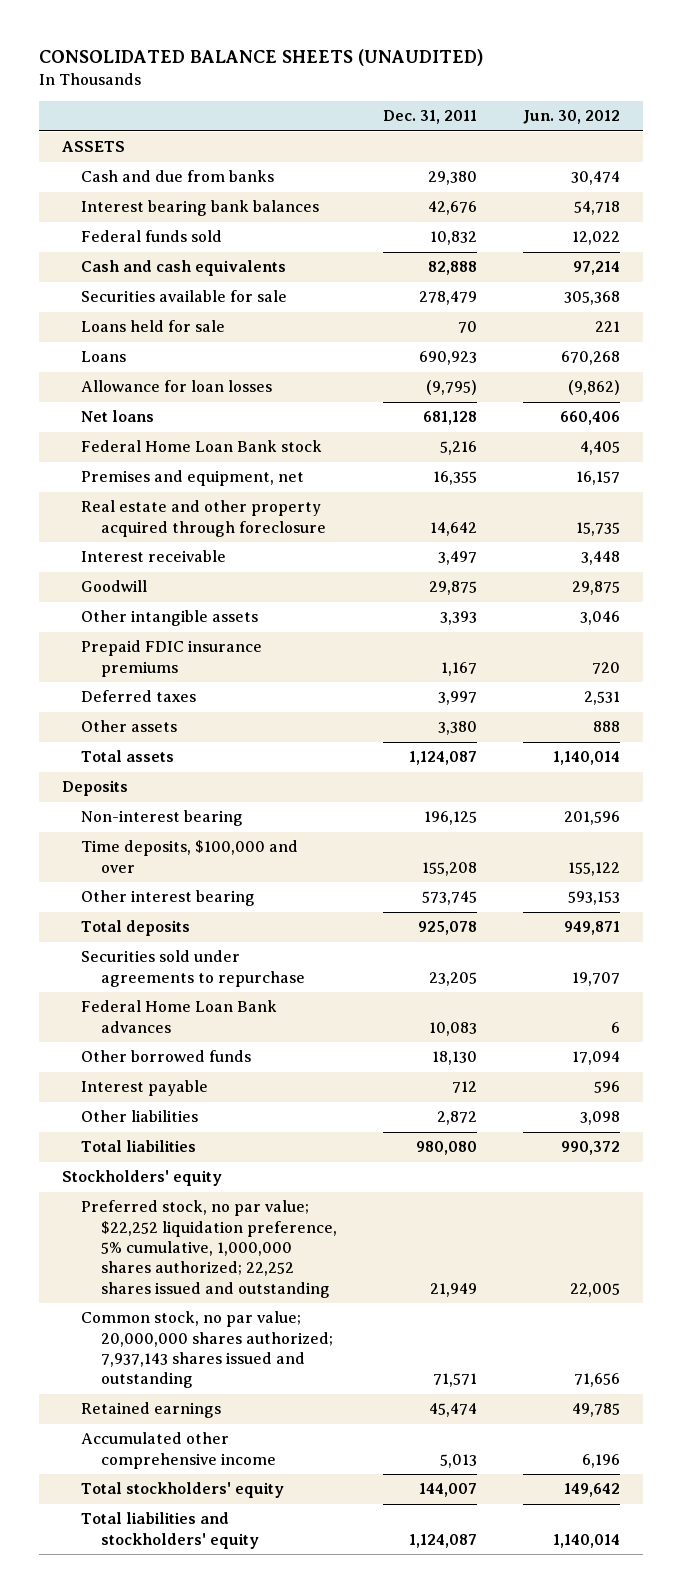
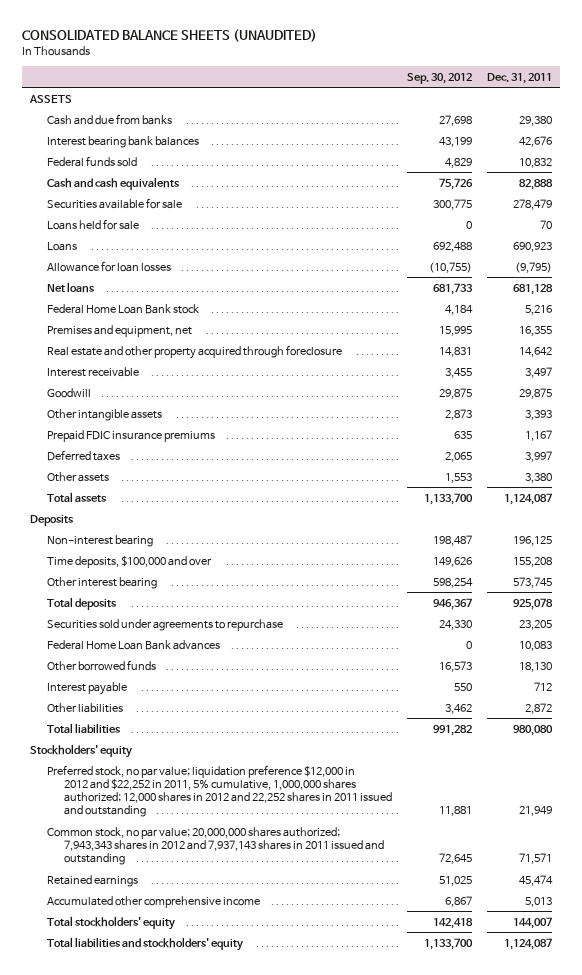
[522,110,620,125] Jun. 30, 2012 -> none
none -> [406,72,472,84] Sep. 30, 2012
[81,1200,337,1298] Preferred stock, no par value; $22,252 liquidation preference, 5% cumulative, 1,000,000 shares authorized; 22,252 shares issued and outstanding -> [46,764,392,818] Preferred stock, no par value; liquidation preference $12,000 in 2012 and $22,252 in 2011, 5% cumulative, 1,000,000 shares authorized; 12,000 shares in 2012 and 22,252 shares in 2011 issued and outstanding
[81,1311,333,1389] Common stock, no par value; 20,000,000 shares authorized; 7,937,143 shares issued and outstanding -> [46,826,384,865] Common stock, no par value; 20,000,000 shares authorized; 7,943,343 shares in 2012 and 7,937,143 shares in 2011 issued and outstanding

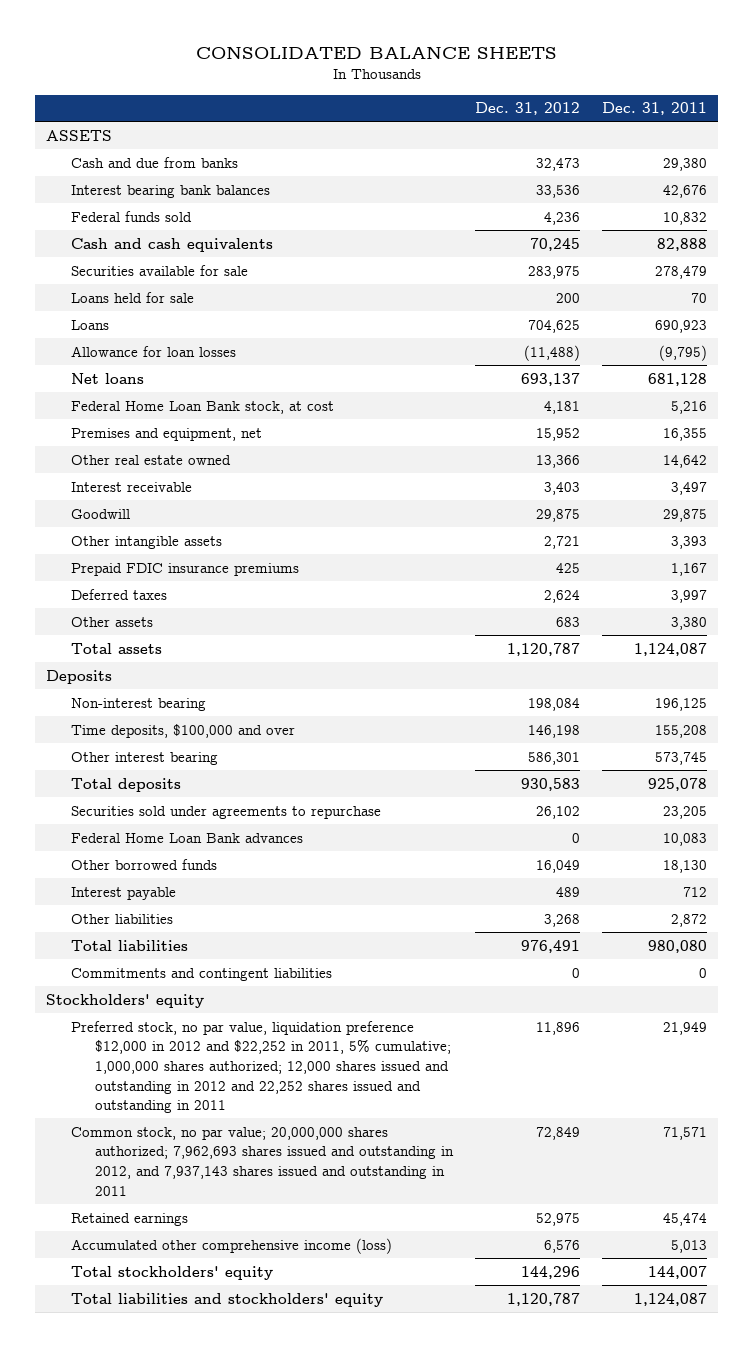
[22,28,318,42] CONSOLIDATED BALANCE SHEETS (UNAUDITED) -> [195,45,557,59] CONSOLIDATED BALANCE SHEETS
[406,72,472,84] Sep. 30, 2012 -> none
none -> [474,102,580,116] Dec. 31, 2012
[46,303,199,314] Federal Home Loan Bank stock -> [70,400,334,414] Federal Home Loan Bank stock, at cost
[46,344,342,359] Real estate and other property acquired through foreclosure -> [70,454,231,465] Other real estate owned
none -> [70,967,332,981] Commitments and contingent liabilities
[46,764,392,818] Preferred stock, no par value; liquidation preference $12,000 in 2012 and $22,252 in 2011, 5% cumulative, 1,000,000 shares authorized; 12,000 shares in 2012 and 22,252 shares in 2011 issued and outstanding -> [70,1020,451,1114] Preferred stock, no par value, liquidation preference $12,000 in 2012 and $22,252 in 2011, 5% cumulative; 1,000,000 shares authorized; 12,000 shares issued and outstanding in 2012 and 22,252 shares issued and outstanding in 2011
[46,826,384,865] Common stock, no par value; 20,000,000 shares authorized; 7,943,343 shares in 2012 and 7,937,143 shares in 2011 issued and outstanding -> [70,1126,454,1196] Common stock, no par value; 20,000,000 shares authorized; 7,962,693 shares issued and outstanding in 2012, and 7,937,143 shares issued and outstanding in 2011
[46,895,260,908] Accumulated other comprehensive income -> [70,1237,392,1254] Accumulated other comprehensive income (loss)

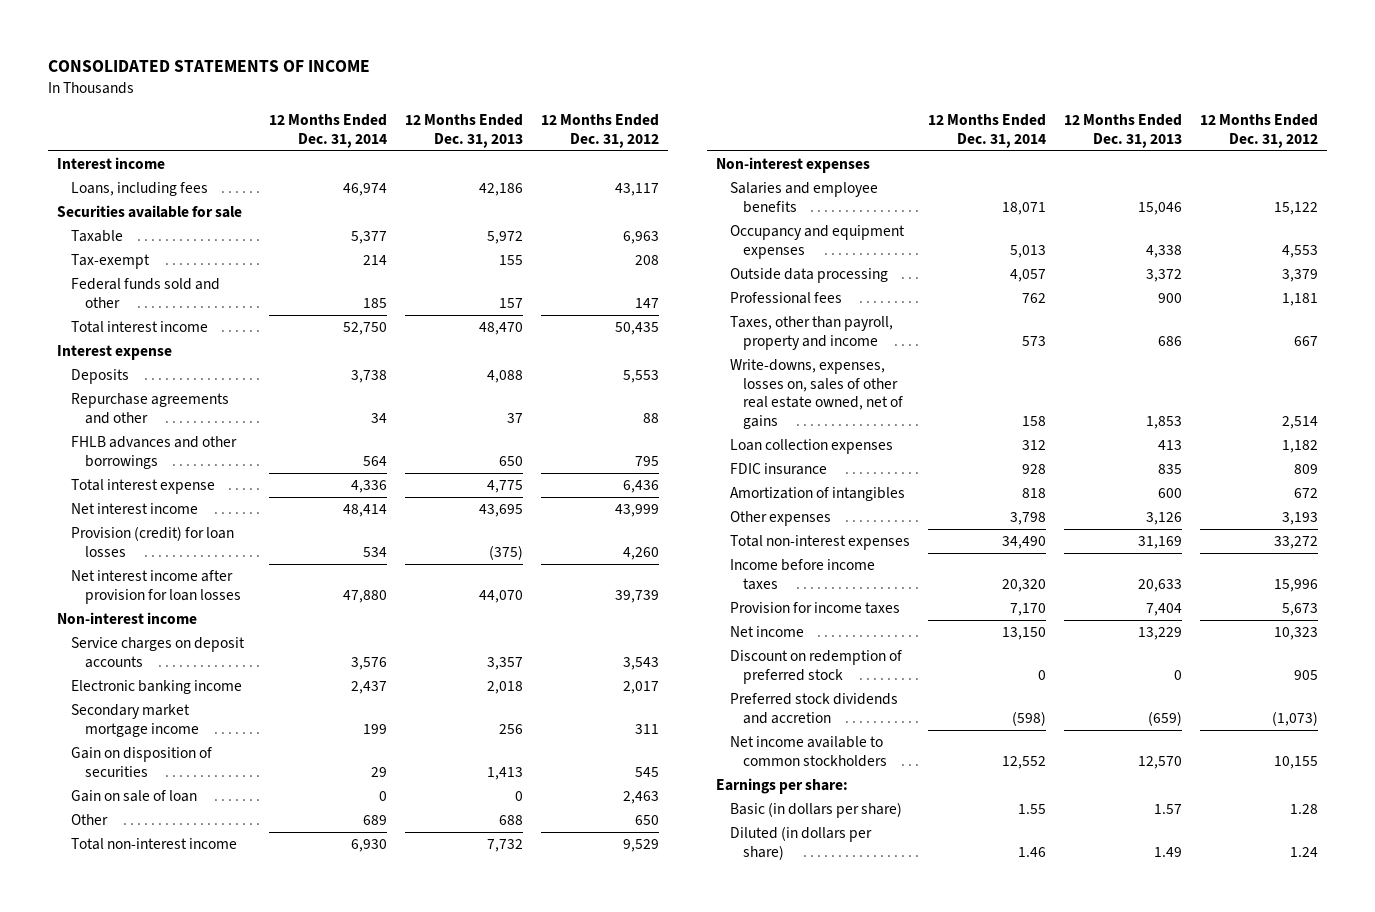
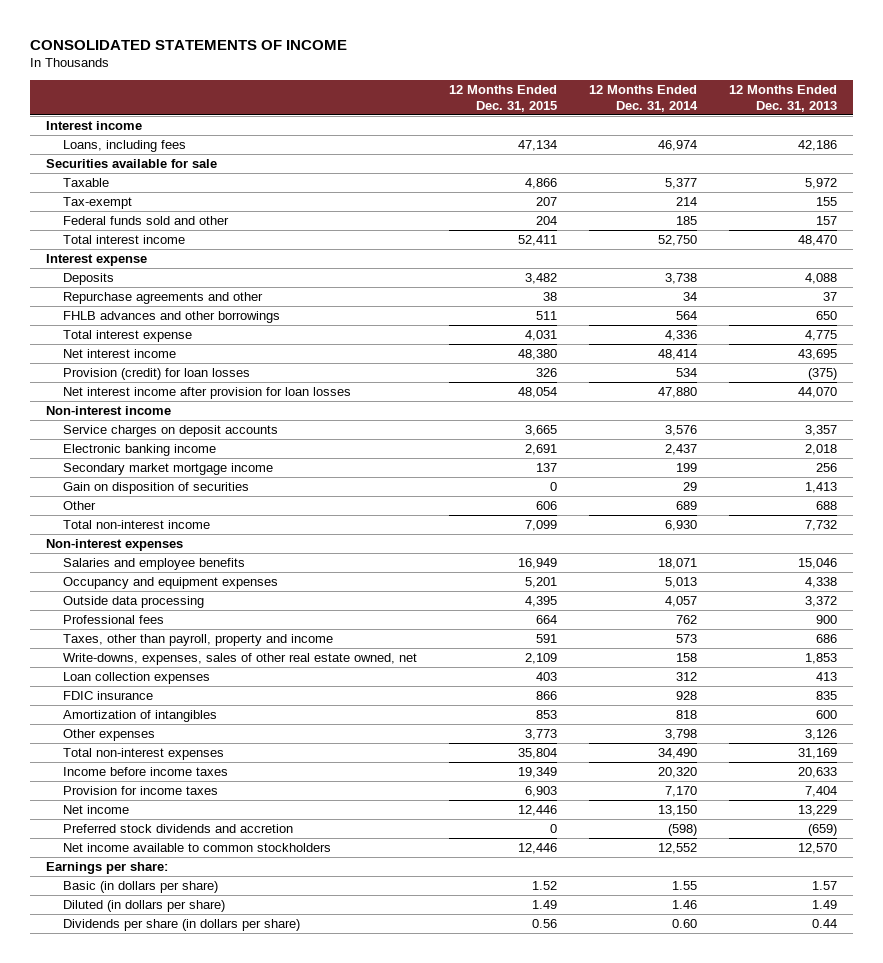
[541,114,660,148] 12 Months Ended Dec. 31, 2012 -> none
none -> [449,85,558,112] 12 Months Ended Dec. 31, 2015
[71,790,198,803] Gain on sale of loan -> none
[729,359,904,429] Write-downs, expenses, losses on, sales of other real estate owned, net of gains -> [63,653,418,666] Write-downs, expenses, sales of other real estate owned, net
[729,650,902,684] Discount on redemption of preferred stock -> none
none -> [63,919,301,932] Dividends per share (in dollars per share)

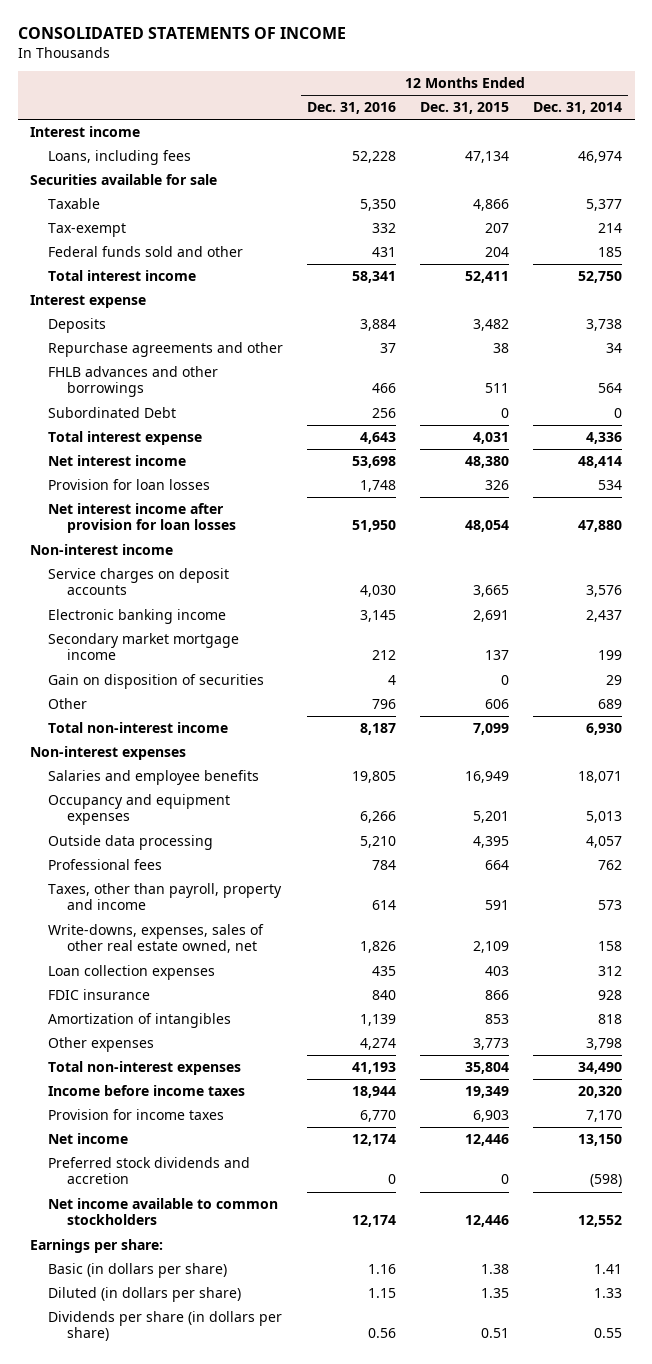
[729,85,838,112] 12 Months Ended Dec. 31, 2013 -> none
none -> [307,102,397,115] Dec. 31, 2016
none -> [48,406,177,418] Subordinated Debt
[63,368,251,381] Provision (credit) for loan losses -> [48,478,211,490] Provision for loan losses
[532,881,558,891] 1.52 -> [481,1263,510,1274] 1.38
[672,881,698,891] 1.55 -> [594,1263,623,1274] 1.41
[532,900,558,910] 1.49 -> [481,1287,510,1298] 1.35
[672,900,698,910] 1.46 -> [594,1287,623,1298] 1.33
[532,919,558,929] 0.56 -> [481,1328,510,1339] 0.51
[672,919,698,929] 0.60 -> [594,1328,623,1339] 0.55

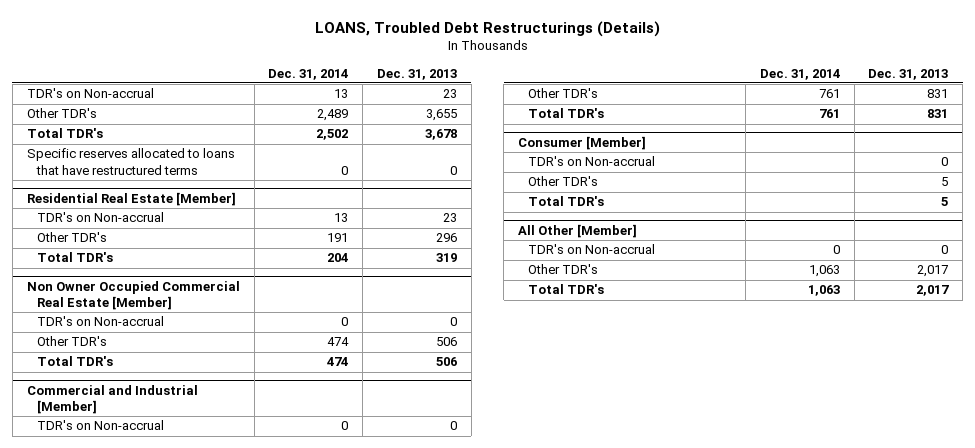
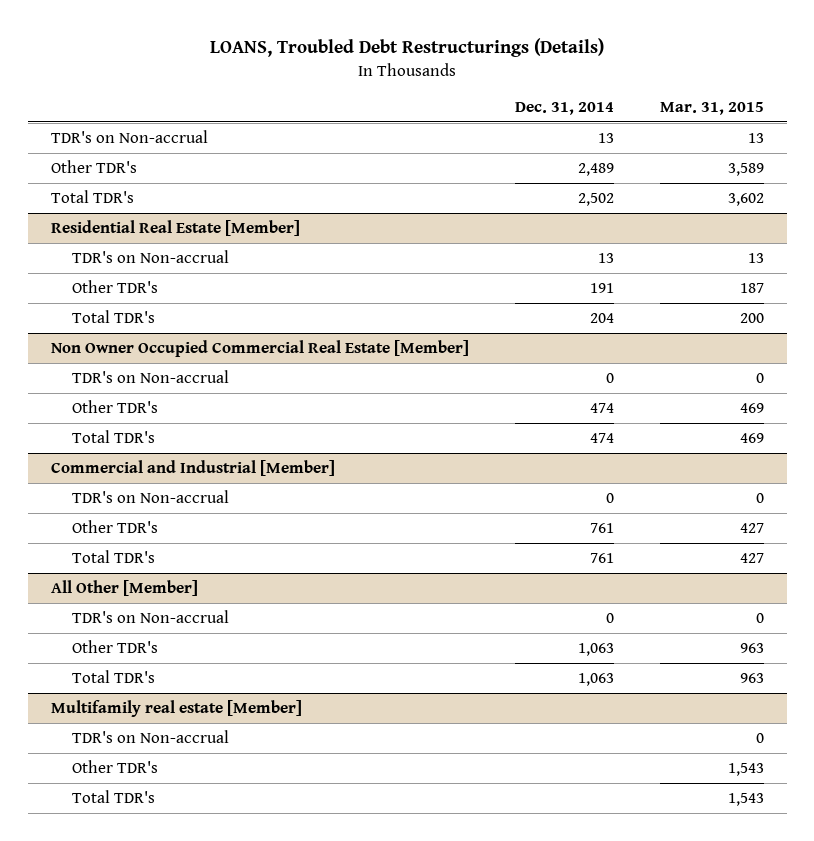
[376,68,457,80] Dec. 31, 2013 -> none
none -> [659,102,764,116] Mar. 31, 2015
[26,148,235,175] Specific reserves allocated to loans that have restructured terms -> none
[518,135,647,150] Consumer [Member] -> none
[528,156,656,167] TDR's on Non-accrual -> none
[528,176,599,187] Other TDR's -> none
[528,196,605,207] Total TDR's -> none
none -> [50,699,302,717] Multifamily real estate [Member]
none -> [71,729,229,743] TDR's on Non-accrual
none -> [71,759,158,773] Other TDR's
none -> [71,789,155,803] Total TDR's

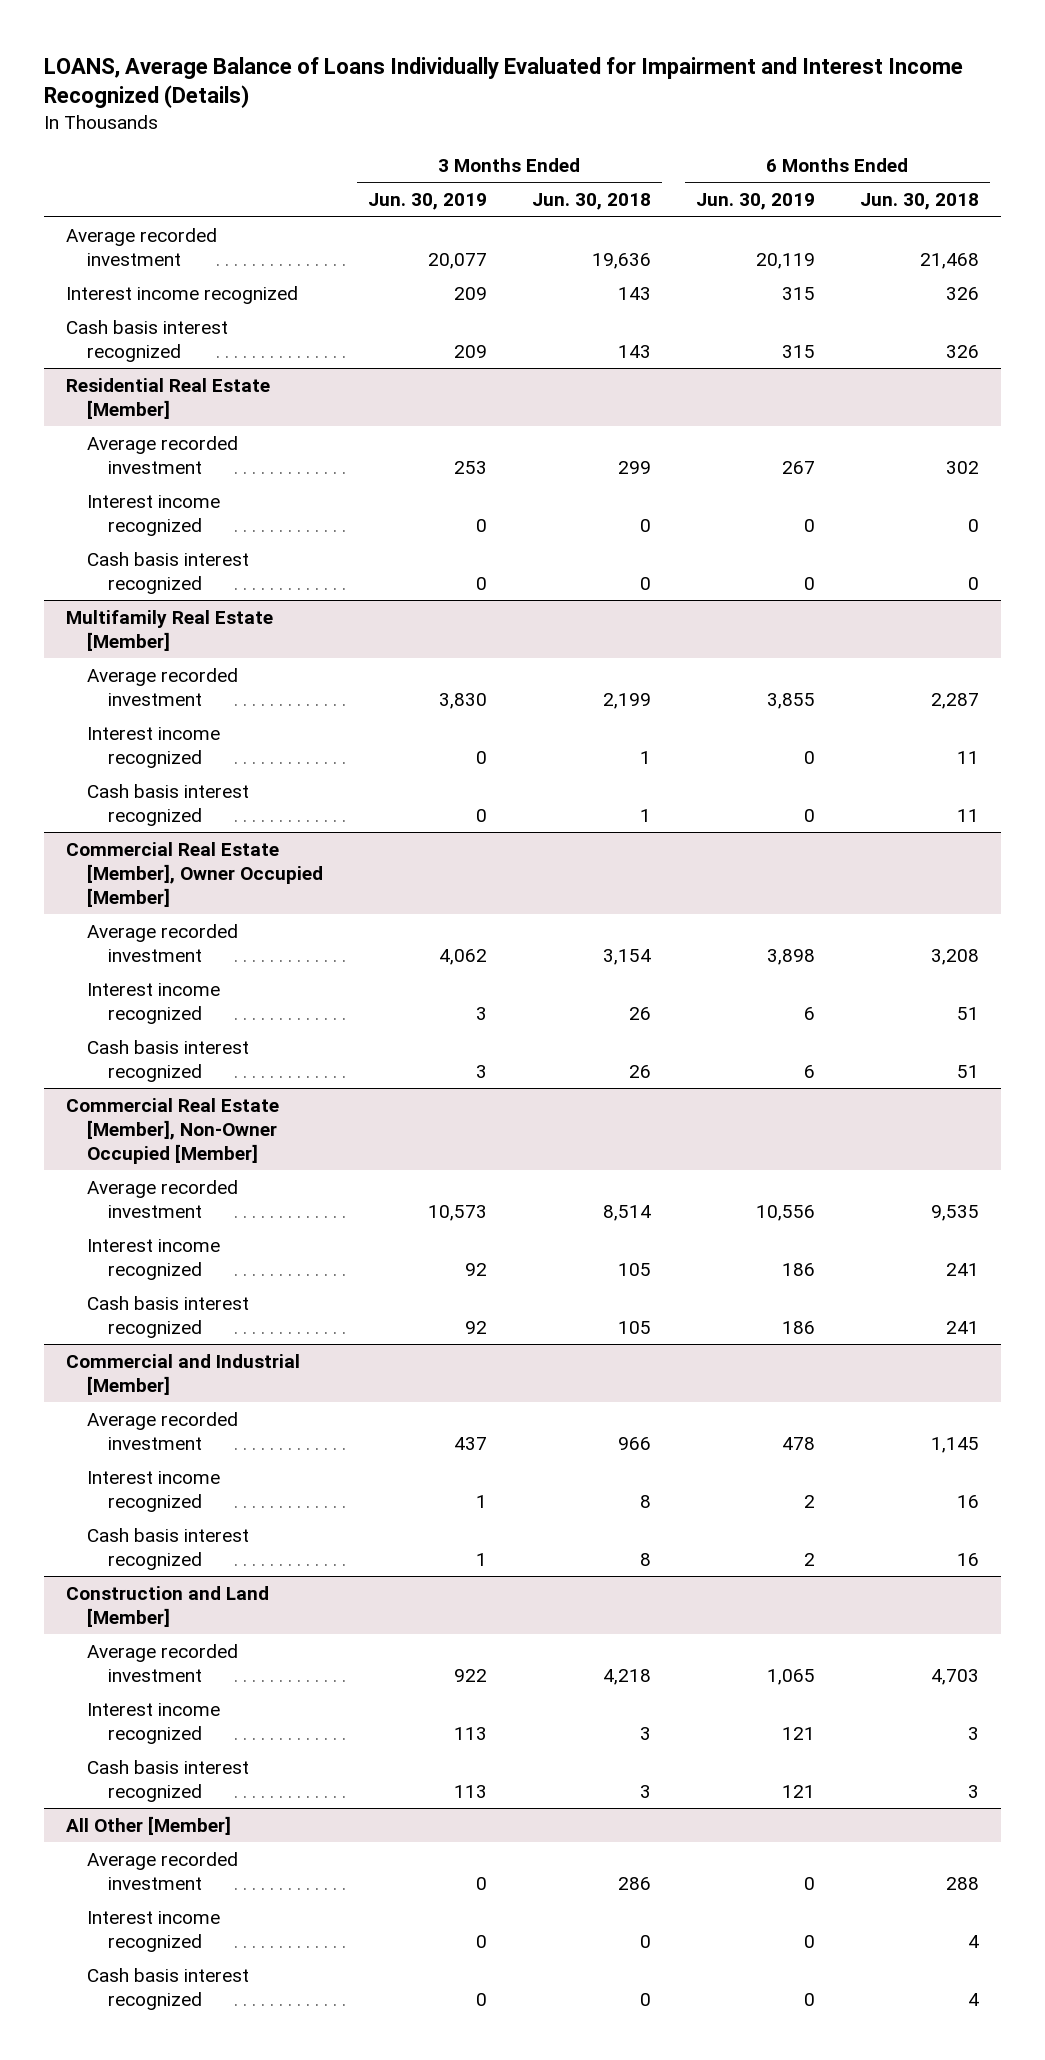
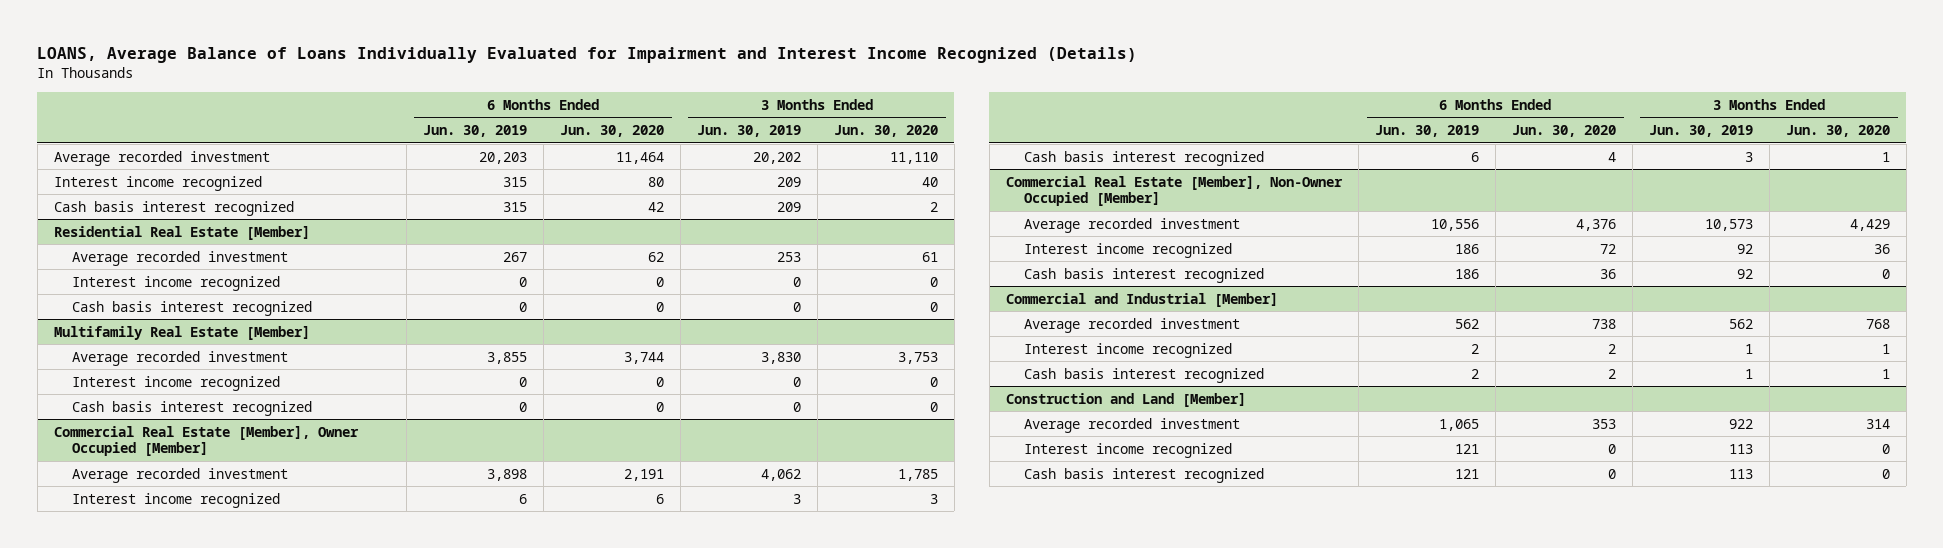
[531,193,651,211] Jun. 30, 2018 -> none
[859,193,979,211] Jun. 30, 2018 -> none
none -> [559,125,664,138] Jun. 30, 2020
none -> [833,125,938,138] Jun. 30, 2020
[428,252,488,269] 20,077 -> [752,151,801,164] 20,202
[755,252,815,269] 20,119 -> [478,151,527,164] 20,203
[454,1436,488,1450] 437 -> [1728,318,1753,329] 562
[781,1436,815,1450] 478 -> [1454,318,1479,329] 562
[66,1815,232,1835] All Other [Member] -> none
[87,1851,239,1890] Average recorded investment -> none
[87,1910,221,1952] Interest income recognized -> none
[87,1967,250,2010] Cash basis interest recognized -> none

